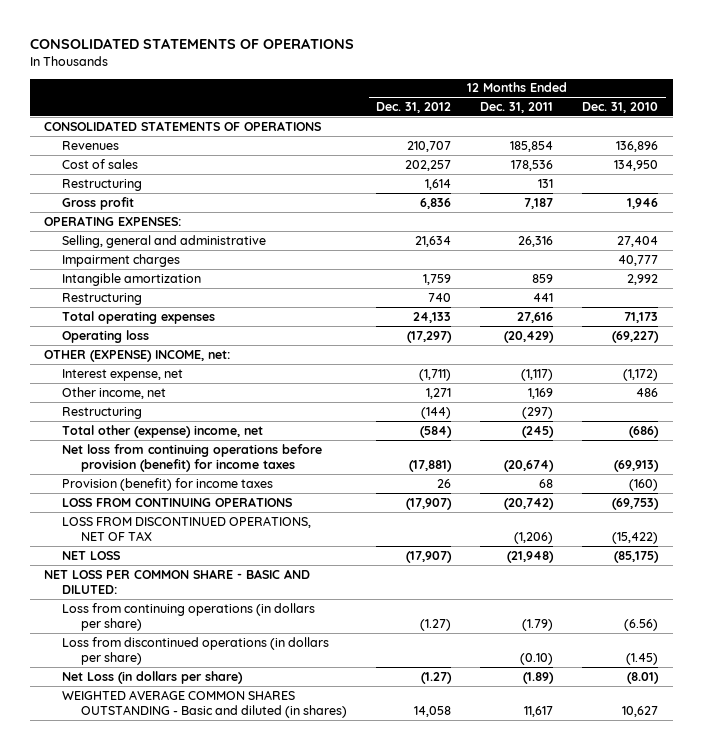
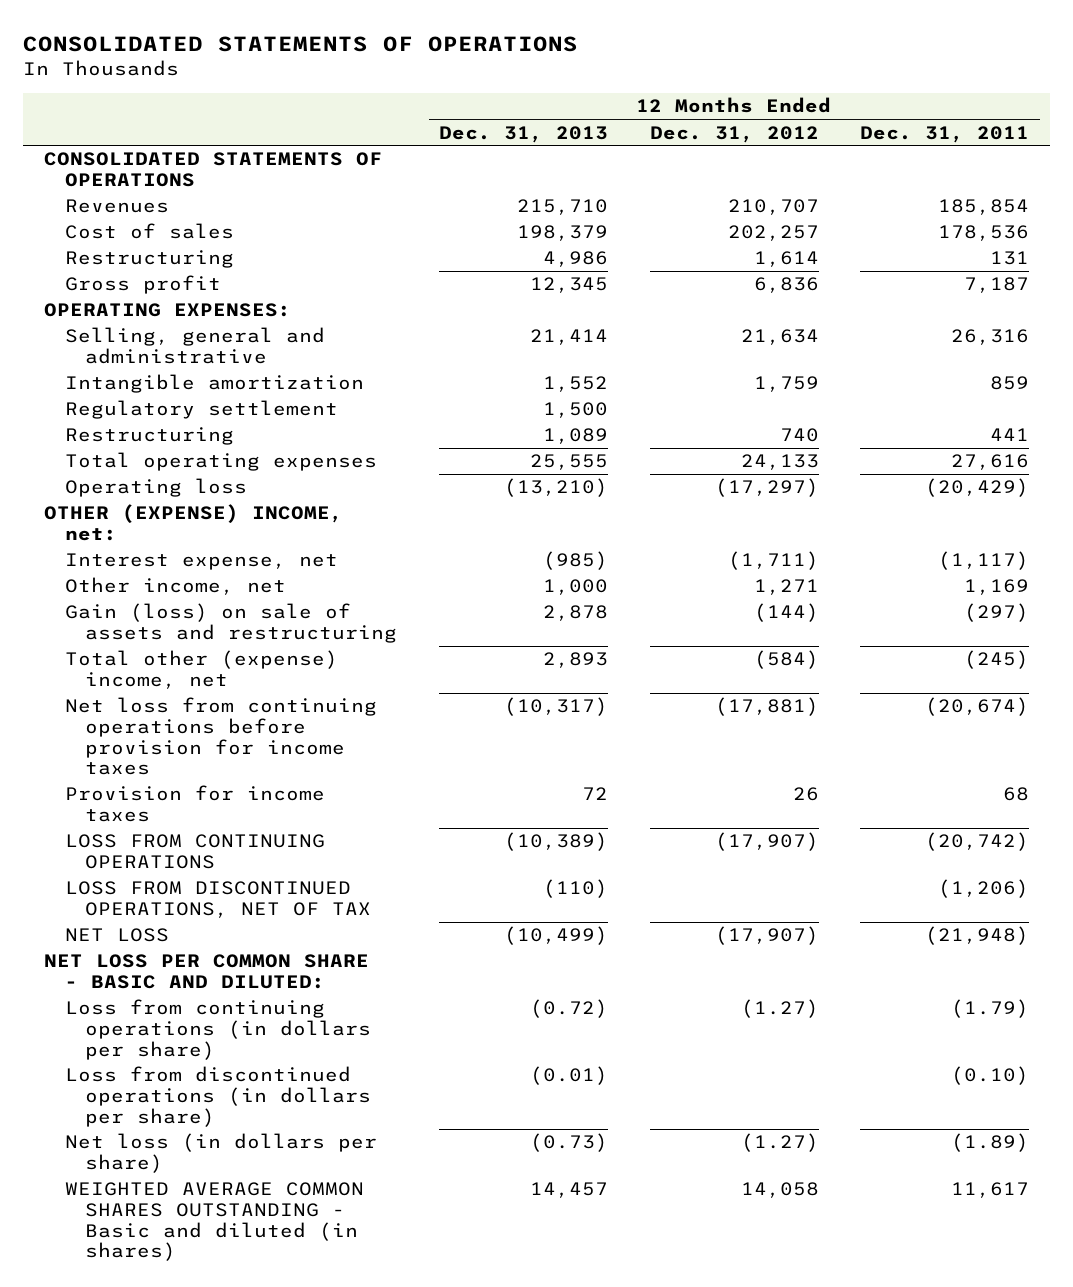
[582,101,659,113] Dec. 31, 2010 -> none
none -> [439,125,609,143] Dec. 31, 2013
[62,253,181,267] Impairment charges -> none
none -> [64,400,338,420] Regulatory settlement
[62,406,143,419] Restructuring -> [64,603,398,643] Gain (loss) on sale of assets and restructuring
[62,443,323,472] Net loss from continuing operations before provision (benefit) for income taxes -> [64,697,377,776] Net loss from continuing operations before provision for income taxes
[62,477,274,491] Provision (benefit) for income taxes -> [64,785,325,822] Provision for income taxes
[62,670,244,684] Net Loss (in dollars per share) -> [64,1133,377,1173] Net loss (in dollars per share)

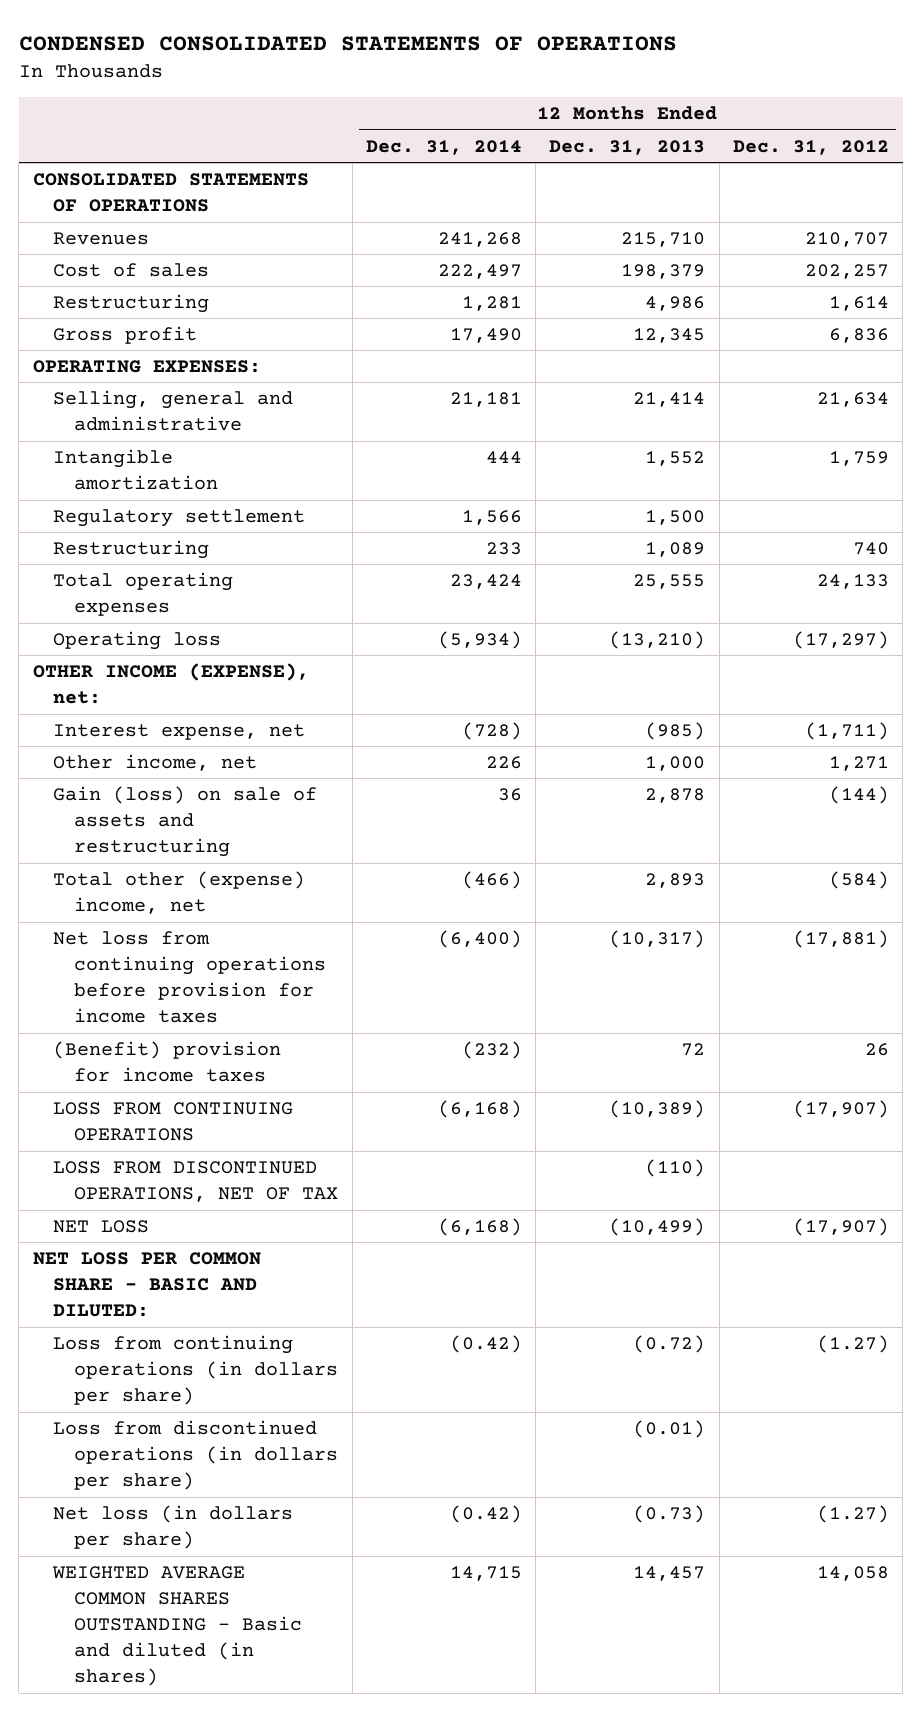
[23,35,579,52] CONSOLIDATED STATEMENTS OF OPERATIONS -> [18,36,677,52] CONDENSED CONSOLIDATED STATEMENTS OF OPERATIONS
[860,125,1030,143] Dec. 31, 2011 -> none
none -> [365,139,522,155] Dec. 31, 2014
[43,504,343,541] OTHER (EXPENSE) INCOME, net: -> [32,663,309,705] OTHER INCOME (EXPENSE), net:
[64,785,325,822] Provision for income taxes -> [53,1041,282,1083] (Benefit) provision for income taxes

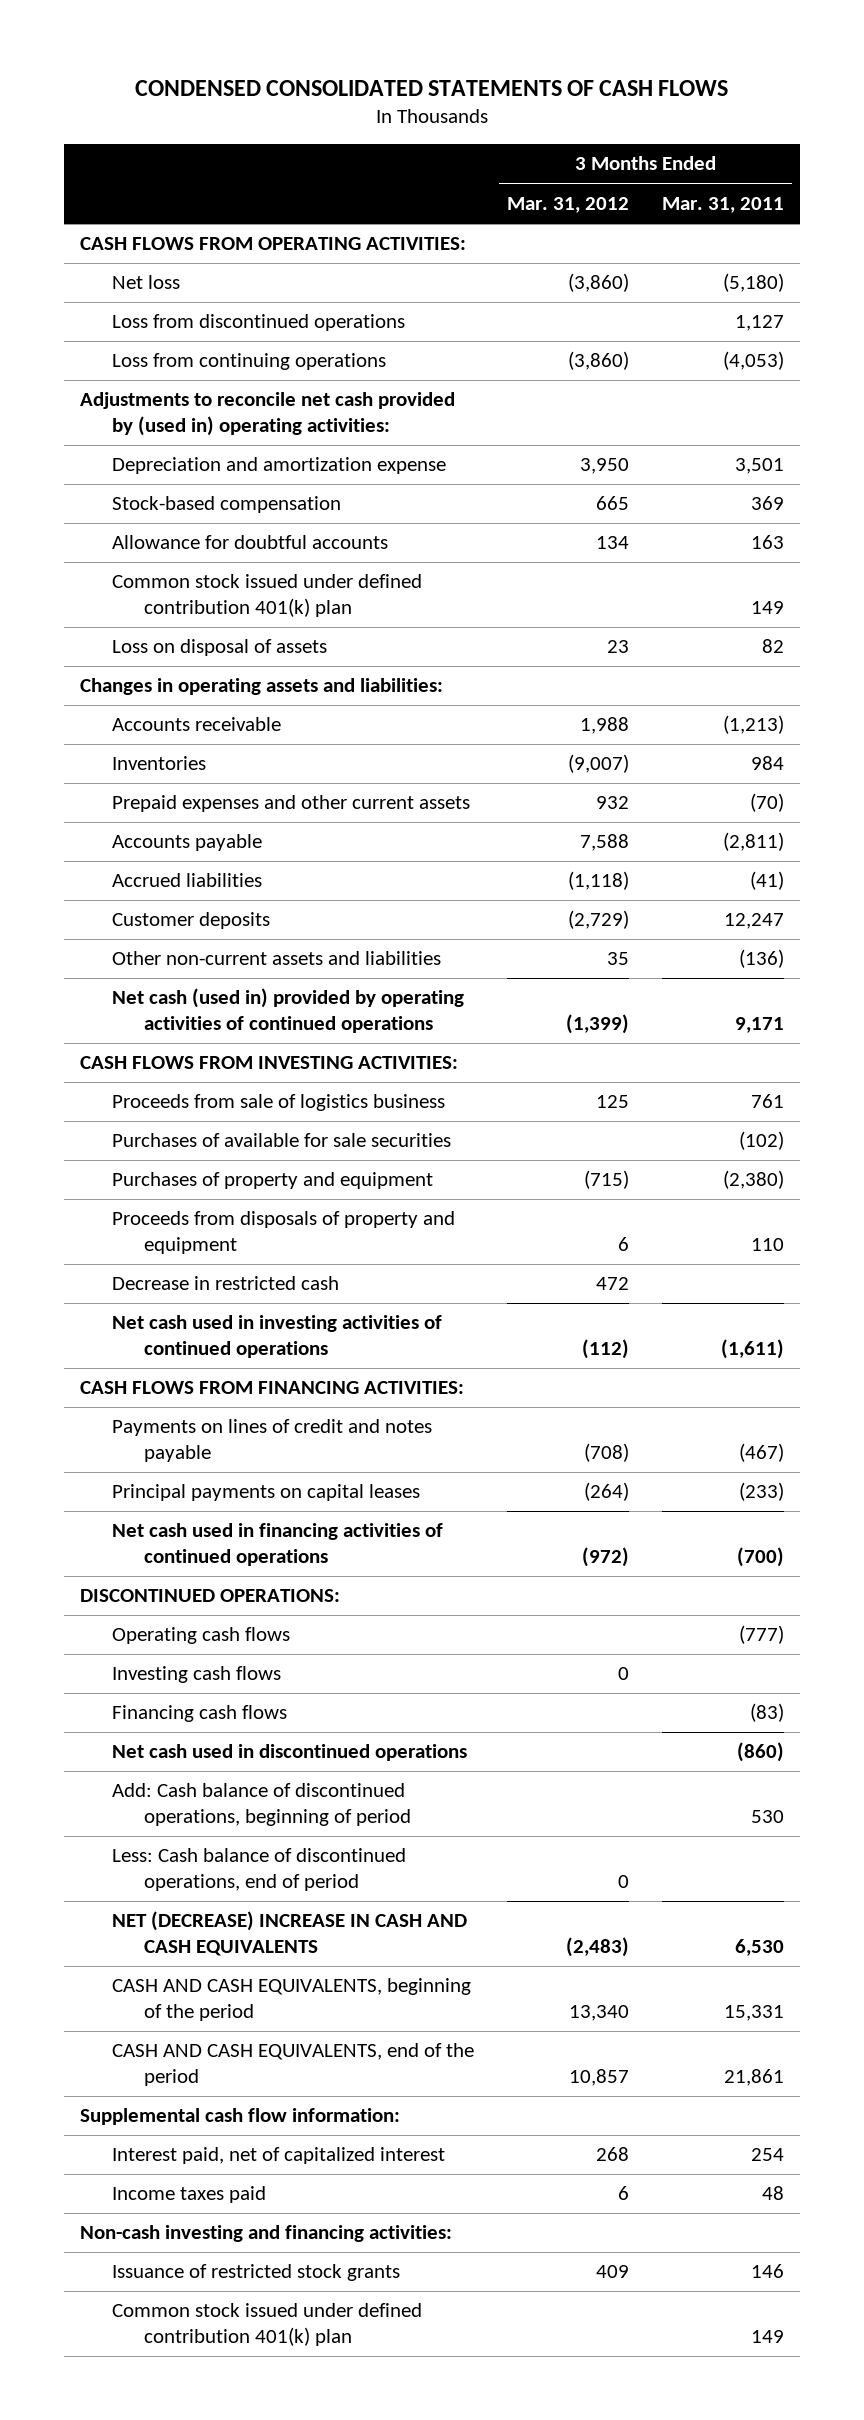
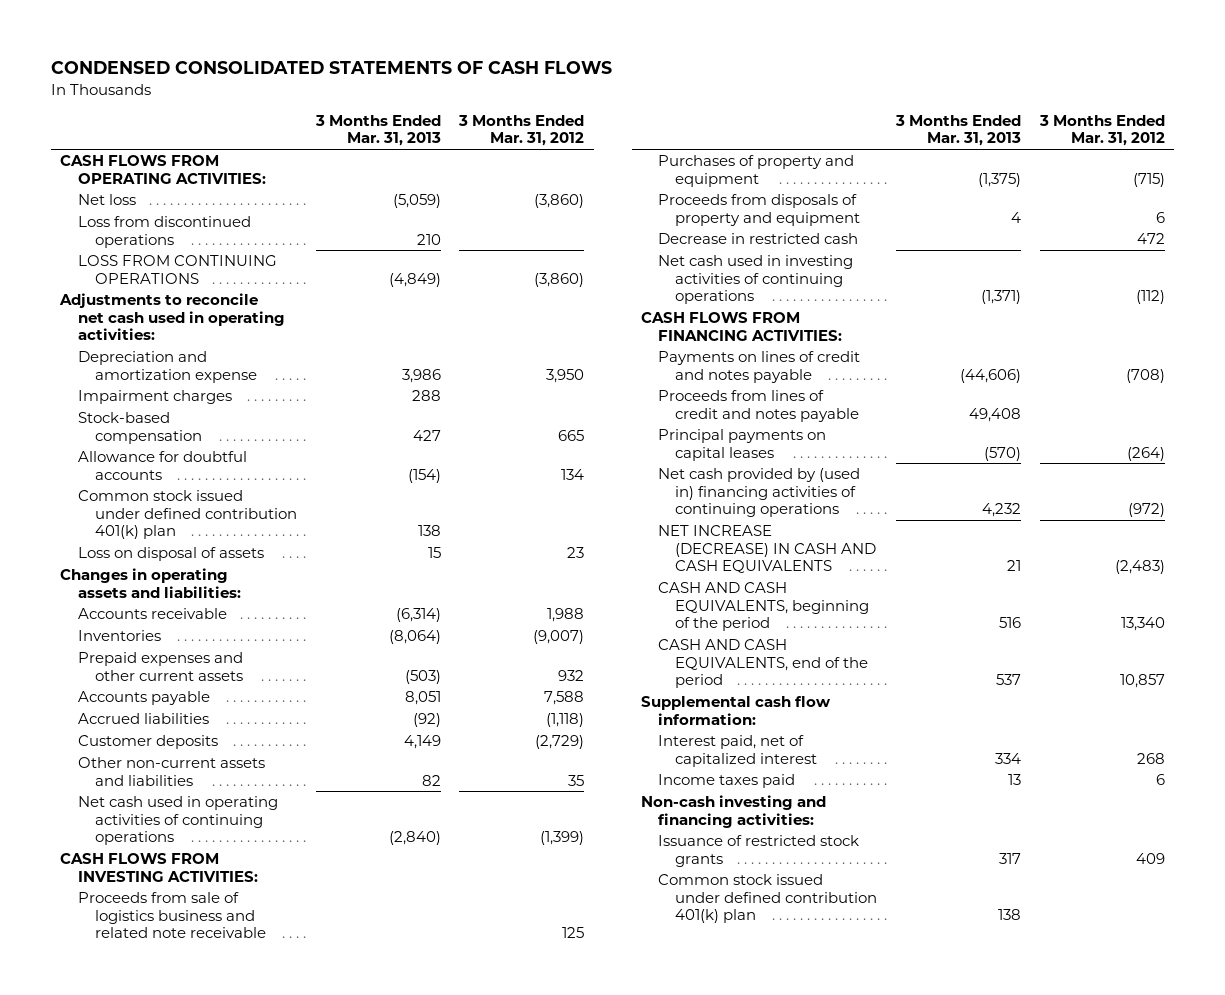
[661,196,784,213] Mar. 31, 2011 -> none
none -> [314,115,441,147] 3 Months Ended Mar. 31, 2013
[112,353,387,371] Loss from continuing operations -> [77,255,277,284] LOSS FROM CONTINUING OPERATIONS
[80,392,456,437] Adjustments to reconcile net cash provided by (used in) operating activities: -> [59,293,285,341] Adjustments to reconcile net cash used in operating activities:
none -> [77,390,232,405] Impairment charges
[112,988,465,1034] Net cash (used in) provided by operating activities of continued operations -> [77,796,278,846] Net cash used in operating activities of continuing operations
[112,1133,452,1148] Purchases of available for sale securities -> none
[112,1094,446,1112] Proceeds from sale of logistics business -> [77,892,266,939] Proceeds from sale of logistics business and related note receivable
[112,1315,443,1359] Net cash used in investing activities of continued operations -> [658,255,854,305] Net cash used in investing activities of continuing operations
none -> [658,390,860,422] Proceeds from lines of credit and notes payable
[80,1589,341,1603] DISCONTINUED OPERATIONS: -> none
[112,1627,291,1645] Operating cash flows -> none
[112,1666,282,1684] Investing cash flows -> none
[112,1705,288,1723] Financing cash flows -> none
[112,1744,468,1762] Net cash used in discontinued operations -> none
[112,1783,412,1827] Add: Cash balance of discontinued operations, beginning of period -> none
[112,1848,407,1892] Less: Cash balance of discontinued operations, end of period -> none
[112,1523,444,1567] Net cash used in financing activities of continued operations -> [658,468,861,518] Net cash provided by (used in) financing activities of continuing operations
[112,1911,468,1957] NET (DECREASE) INCREASE IN CASH AND CASH EQUIVALENTS -> [658,525,877,574] NET INCREASE (DECREASE) IN CASH AND CASH EQUIVALENTS

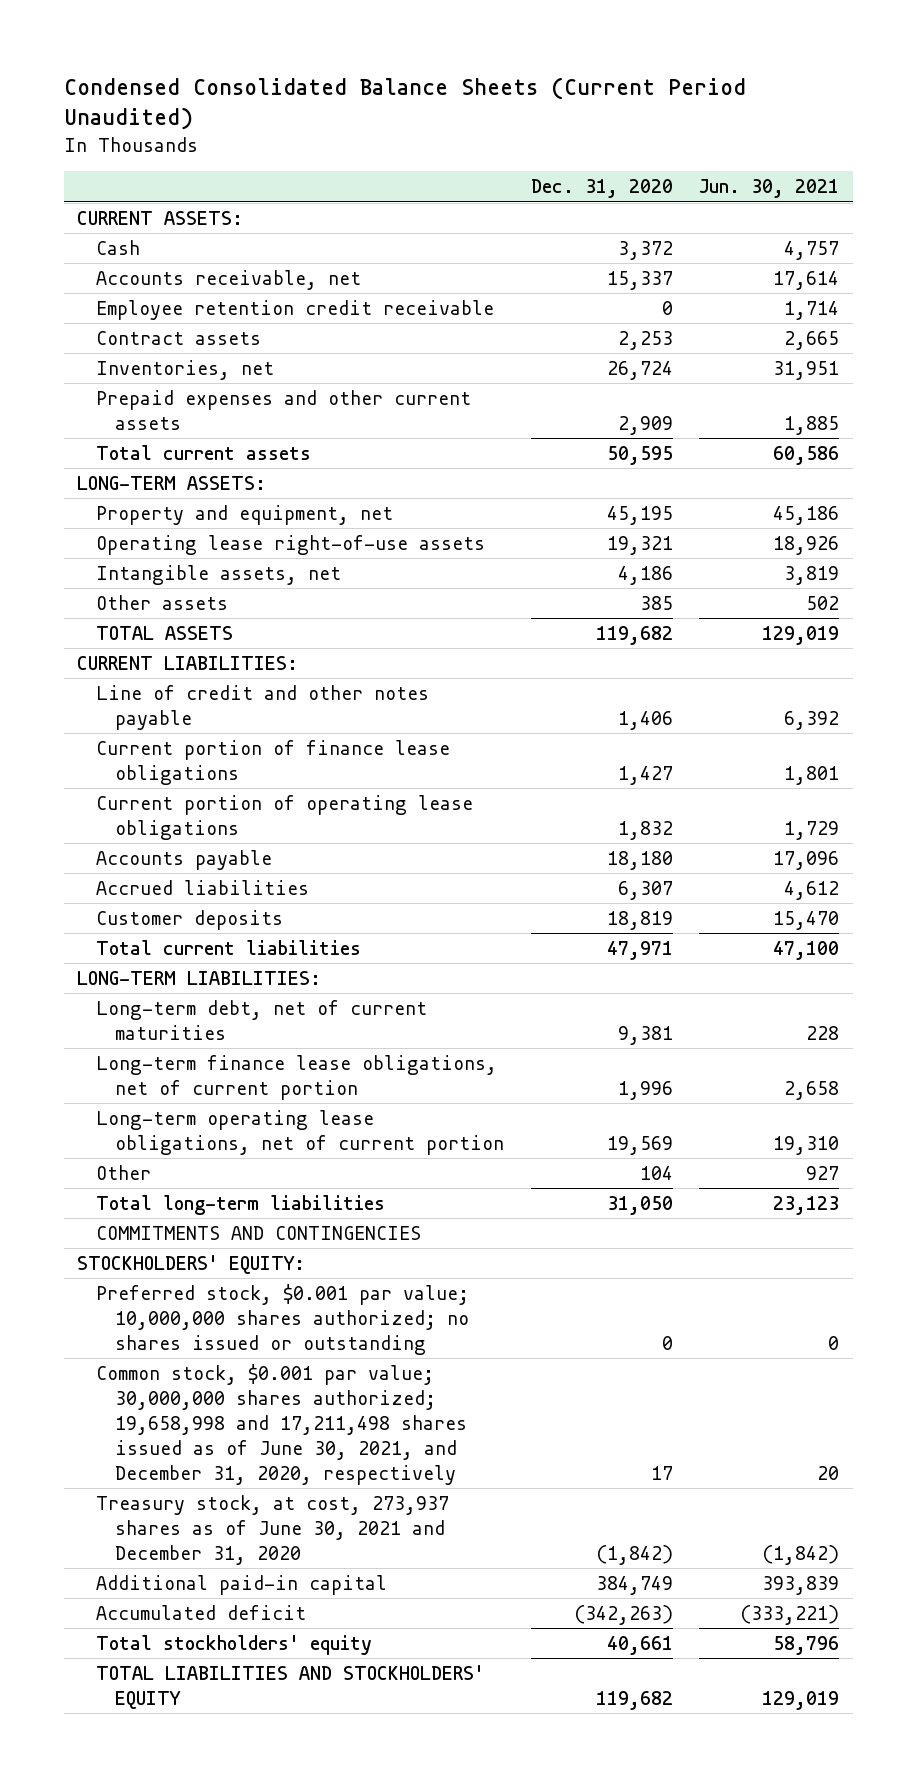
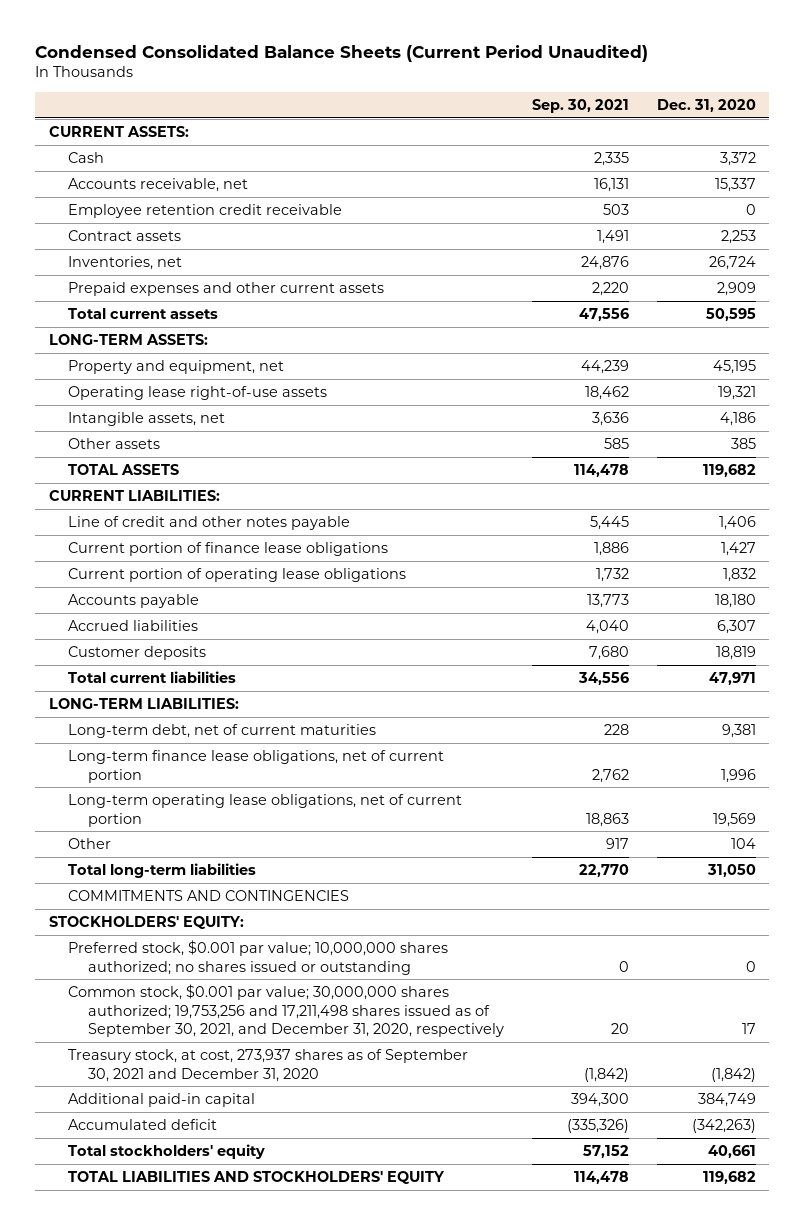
[699,179,840,199] Jun. 30, 2021 -> none
none -> [531,98,629,113] Sep. 30, 2021
[96,1363,467,1486] Common stock, $0.001 par value; 30,000,000 shares authorized; 19,658,998 and 17,211,498 shares issued as of June 30, 2021, and December 31, 2020, respectively -> [68,983,504,1038] Common stock, $0.001 par value; 30,000,000 shares authorized; 19,753,256 and 17,211,498 shares issued as of September 30, 2021, and December 31, 2020, respectively
[96,1494,450,1566] Treasury stock, at cost, 273,937 shares as of June 30, 2021 and December 31, 2020 -> [68,1048,469,1082] Treasury stock, at cost, 273,937 shares as of September 30, 2021 and December 31, 2020

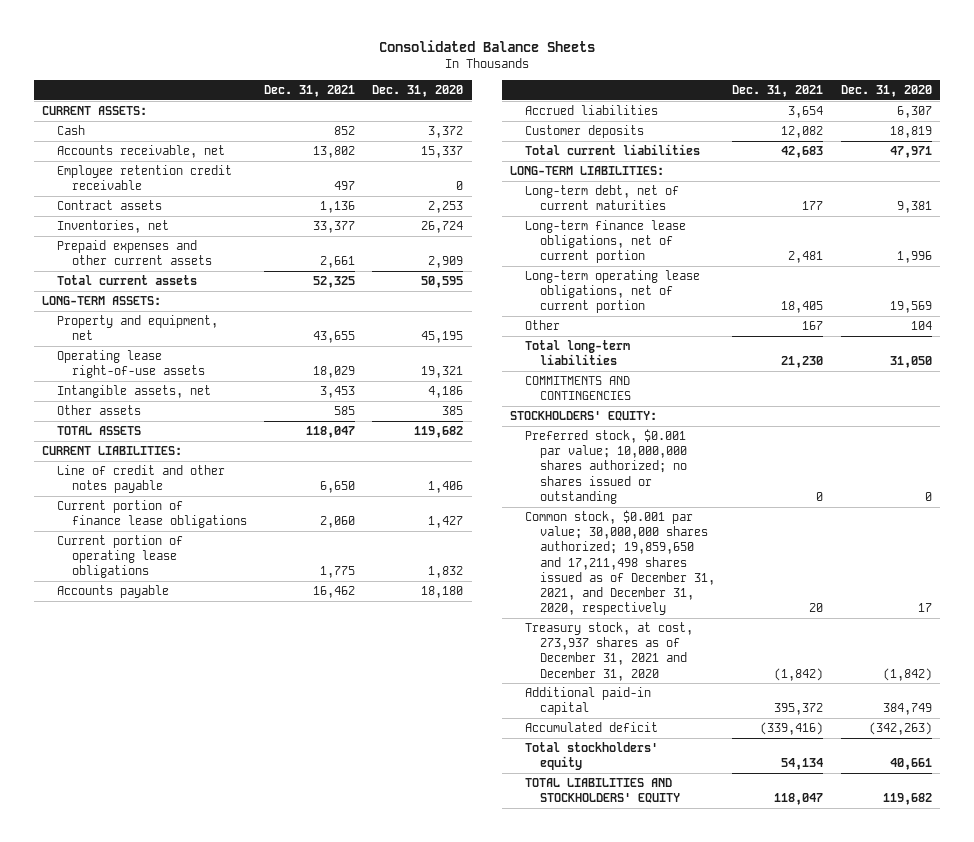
[34,44,648,62] Condensed Consolidated Balance Sheets (Current Period Unaudited) -> [378,40,595,53] Consolidated Balance Sheets
[531,98,629,113] Sep. 30, 2021 -> none
none -> [264,85,356,98] Dec. 31, 2021
[68,983,504,1038] Common stock, $0.001 par value; 30,000,000 shares authorized; 19,753,256 and 17,211,498 shares issued as of September 30, 2021, and December 31, 2020, respectively -> [525,509,716,616] Common stock, $0.001 par value; 30,000,000 shares authorized; 19,859,650 and 17,211,498 shares issued as of December 31, 2021, and December 31, 2020, respectively
[68,1048,469,1082] Treasury stock, at cost, 273,937 shares as of September 30, 2021 and December 31, 2020 -> [525,621,694,681] Treasury stock, at cost, 273,937 shares as of December 31, 2021 and December 31, 2020

